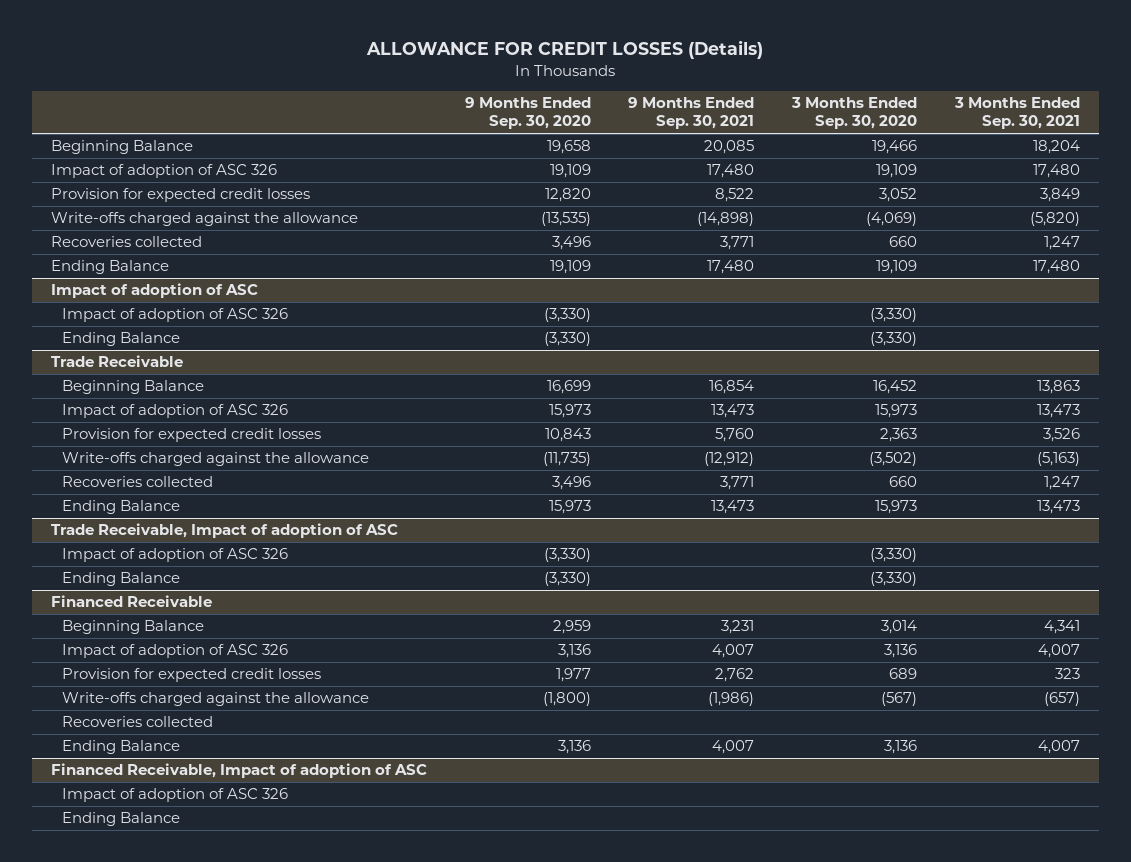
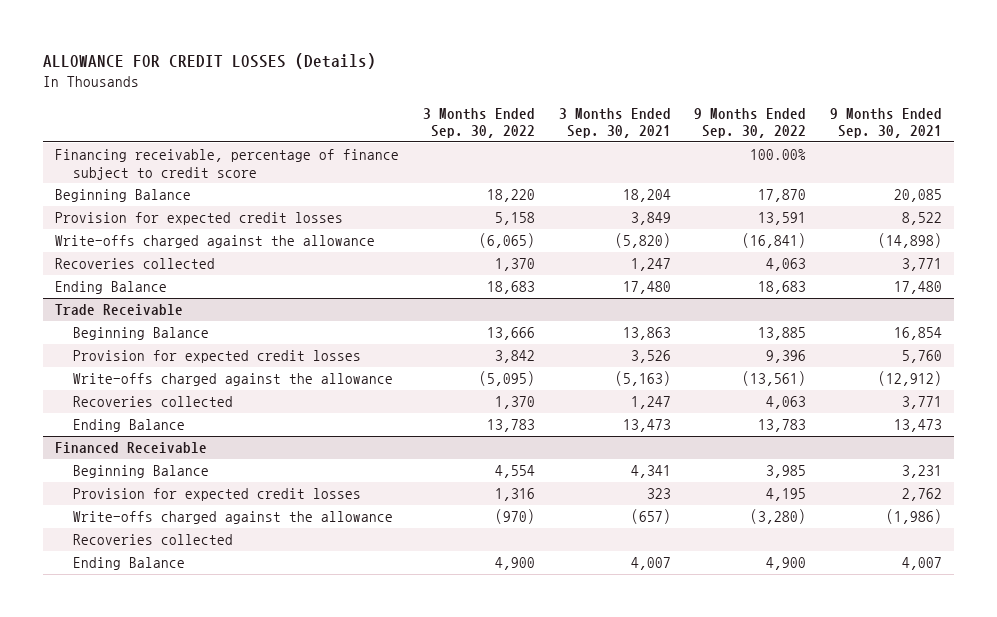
[464,97,591,130] 9 Months Ended Sep. 30, 2020 -> none
[791,97,918,130] 3 Months Ended Sep. 30, 2020 -> none
none -> [422,107,535,139] 3 Months Ended Sep. 30, 2022
none -> [694,107,807,139] 9 Months Ended Sep. 30, 2022
none -> [54,149,399,180] Financing receivable, percentage of finance subject to credit score
[50,164,277,179] Impact of adoption of ASC 326 -> none
[50,283,258,299] Impact of adoption of ASC -> none
[62,308,289,323] Impact of adoption of ASC 326 -> none
[62,332,181,347] Ending Balance -> none
[62,404,289,419] Impact of adoption of ASC 326 -> none
[50,523,398,539] Trade Receivable, Impact of adoption of ASC -> none
[62,548,289,563] Impact of adoption of ASC 326 -> none
[62,572,181,587] Ending Balance -> none
[62,644,289,659] Impact of adoption of ASC 326 -> none
[50,763,427,779] Financed Receivable, Impact of adoption of ASC -> none
[62,788,289,803] Impact of adoption of ASC 326 -> none
[62,812,181,827] Ending Balance -> none

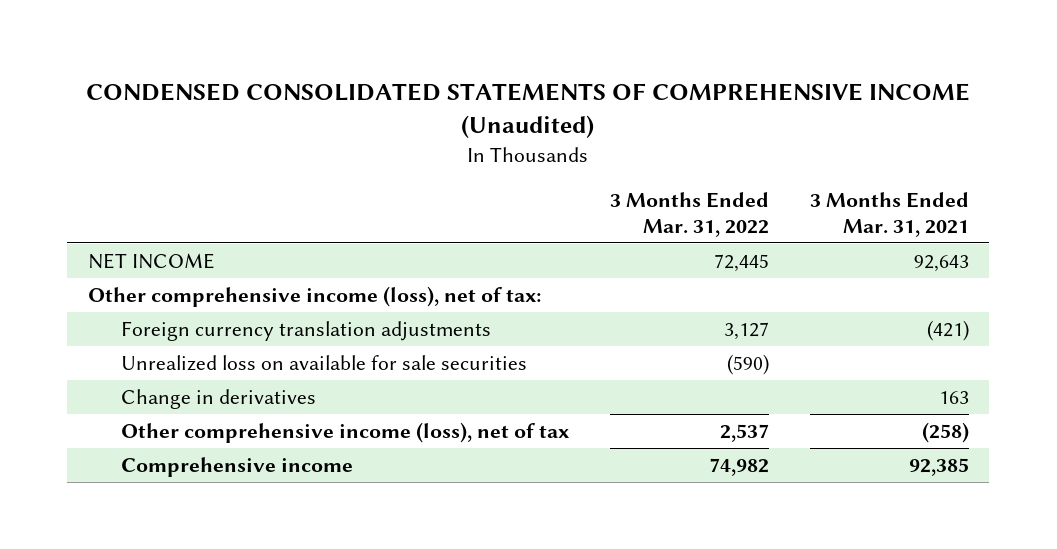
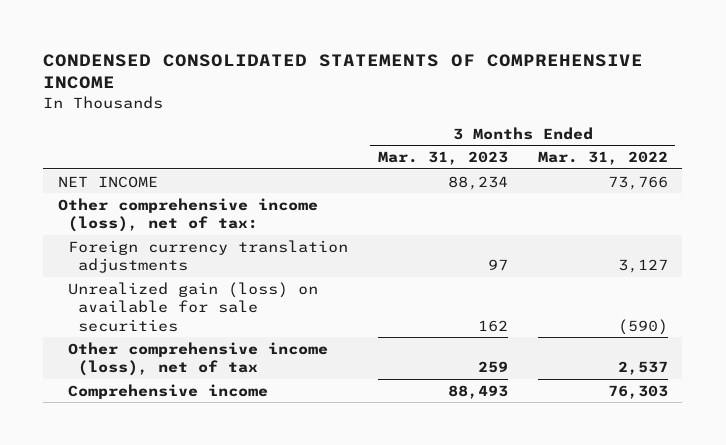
[86,83,971,139] CONDENSED CONSOLIDATED STATEMENTS OF COMPREHENSIVE INCOME (Unaudited) -> [43,53,644,90] CONDENSED CONSOLIDATED STATEMENTS OF COMPREHENSIVE INCOME
[809,192,969,237] 3 Months Ended Mar. 31, 2021 -> none
none -> [377,151,508,166] Mar. 31, 2023
[714,253,770,272] 72,445 -> [607,175,668,190] 73,766
[121,388,317,409] Change in derivatives -> none
[121,354,528,371] Unrealized loss on available for sale securities -> [68,281,319,332] Unrealized gain (loss) on available for sale securities
[709,457,770,476] 74,982 -> [607,384,668,399] 76,303

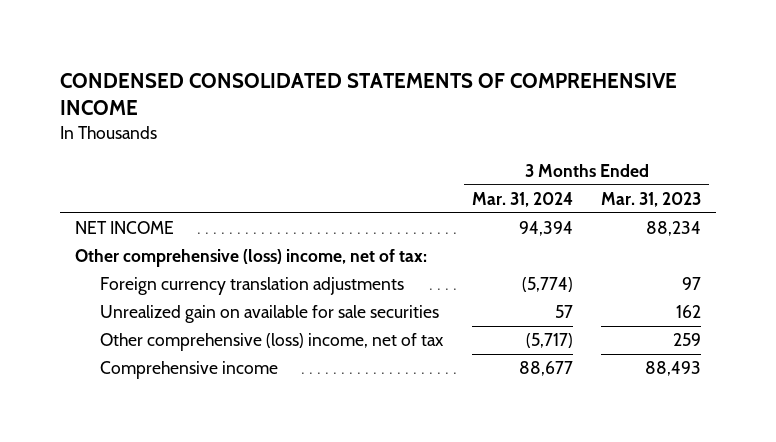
[537,151,668,166] Mar. 31, 2022 -> none
none -> [471,191,573,207] Mar. 31, 2024
[58,197,319,233] Other comprehensive income (loss), net of tax: -> [74,249,427,268] Other comprehensive (loss) income, net of tax:
[68,281,319,332] Unrealized gain (loss) on available for sale securities -> [99,305,439,324] Unrealized gain on available for sale securities
[68,341,329,377] Other comprehensive income (loss), net of tax -> [99,333,444,352] Other comprehensive (loss) income, net of tax

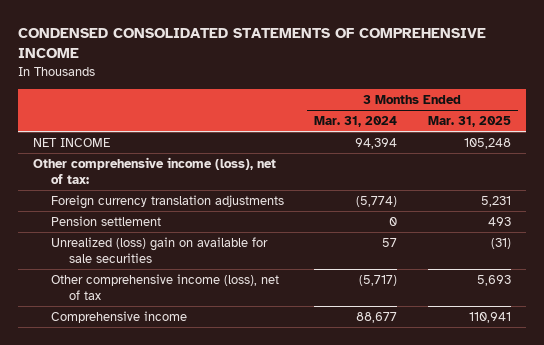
[601,191,702,207] Mar. 31, 2023 -> none
none -> [427,116,511,128] Mar. 31, 2025
[74,249,427,268] Other comprehensive (loss) income, net of tax: -> [33,156,277,184] Other comprehensive income (loss), net of tax:
none -> [51,215,162,226] Pension settlement
[99,305,439,324] Unrealized gain on available for sale securities -> [51,236,269,263] Unrealized (loss) gain on available for sale securities
[99,333,444,352] Other comprehensive (loss) income, net of tax -> [51,273,280,300] Other comprehensive income (loss), net of tax

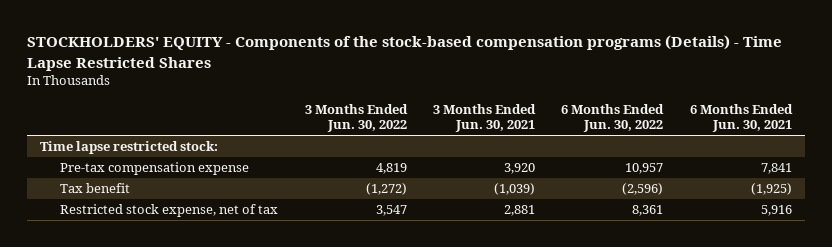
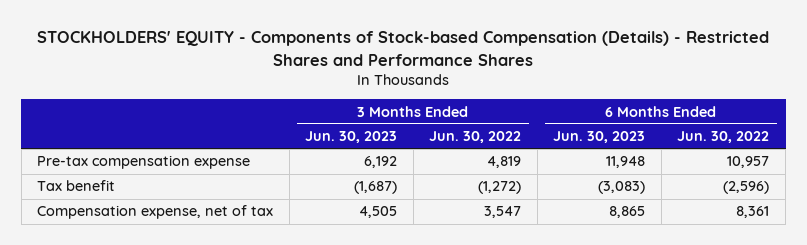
[26,35,782,71] STOCKHOLDERS' EQUITY - Components of the stock-based compensation programs (Details) - Time Lapse Restricted Shares -> [37,31,770,66] STOCKHOLDERS' EQUITY - Components of Stock-based Compensation (Details) - Restricted Shares and Performance Shares
[432,103,536,133] 3 Months Ended Jun. 30, 2021 -> none
[689,103,793,133] 6 Months Ended Jun. 30, 2021 -> none
none -> [305,131,398,144] Jun. 30, 2023
none -> [553,131,646,144] Jun. 30, 2023
[40,141,219,155] Time lapse restricted stock: -> none
[60,204,279,218] Restricted stock expense, net of tax -> [37,205,274,220] Compensation expense, net of tax

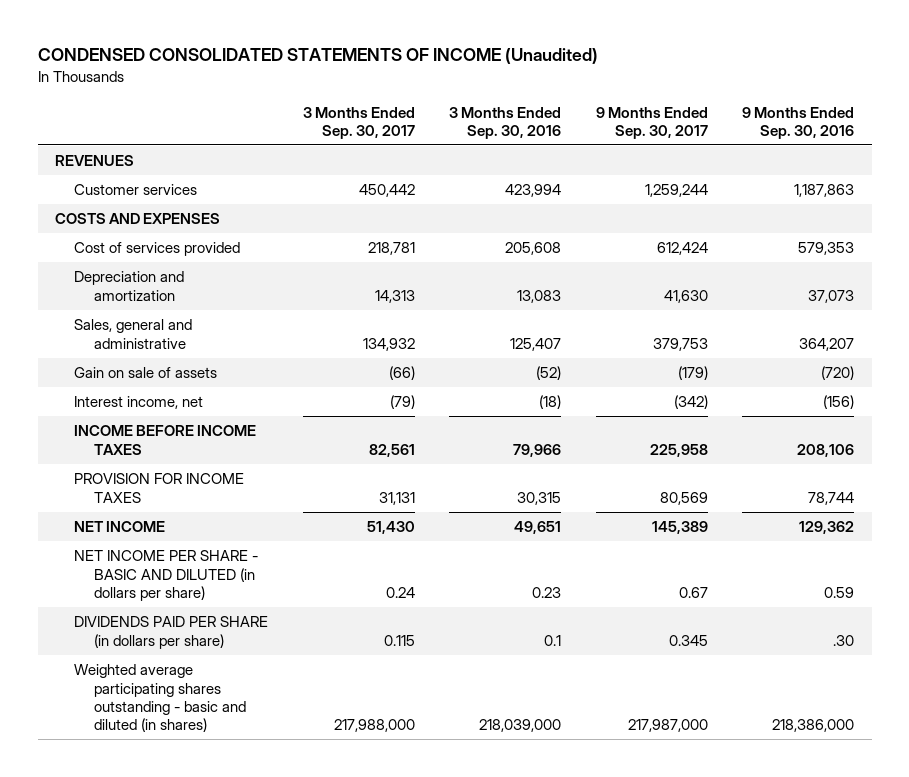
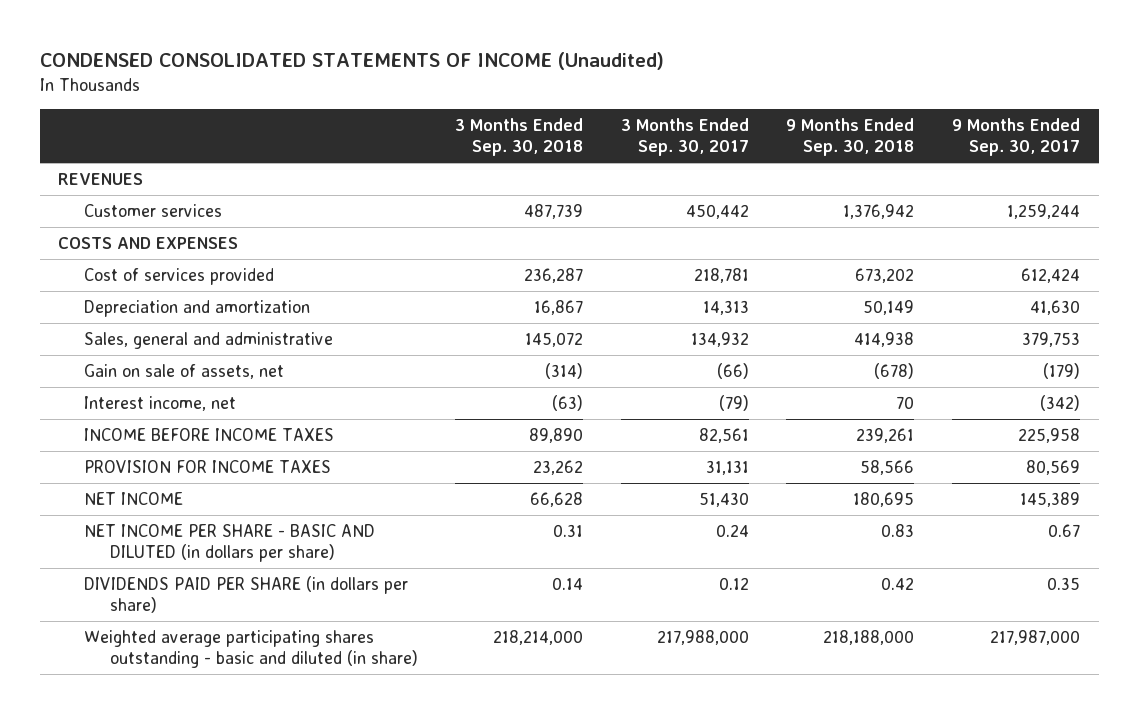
[449,106,562,139] 3 Months Ended Sep. 30, 2016 -> none
[742,106,855,139] 9 Months Ended Sep. 30, 2016 -> none
none -> [455,117,584,157] 3 Months Ended Sep. 30, 2018
none -> [786,117,915,157] 9 Months Ended Sep. 30, 2018
[74,367,218,379] Gain on sale of assets -> [84,364,285,380] Gain on sale of assets, net
[383,634,415,646] 0.115 -> [718,577,749,591] 0.12
[668,634,708,646] 0.345 -> [1046,577,1080,591] 0.35
[74,664,246,733] Weighted average participating shares outstanding - basic and diluted (in shares) -> [84,630,418,669] Weighted average participating shares outstanding - basic and diluted (in share)

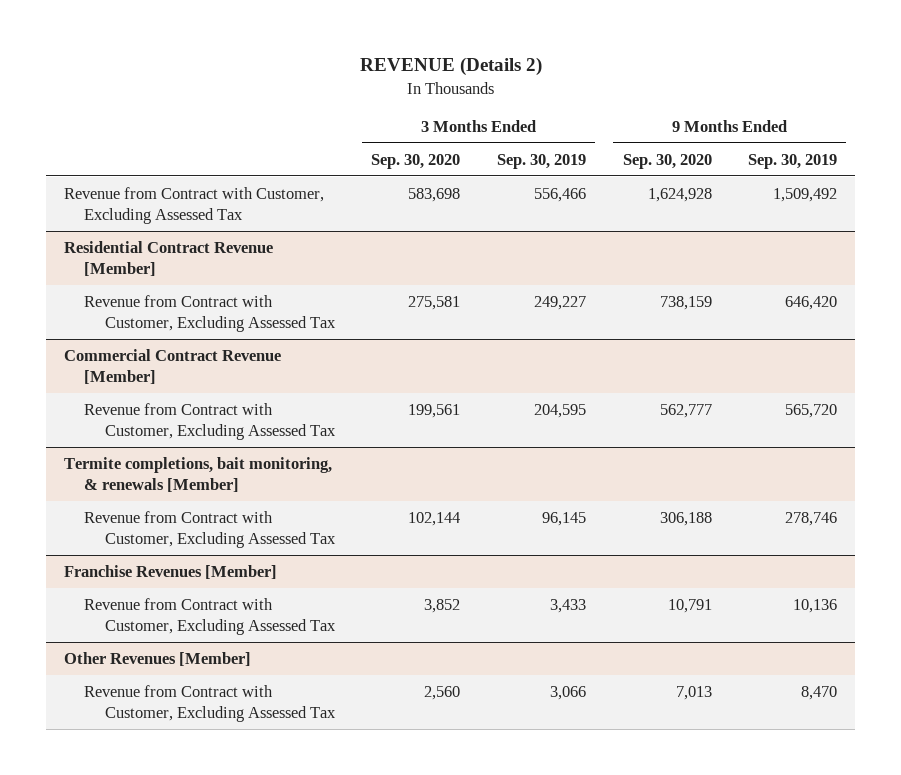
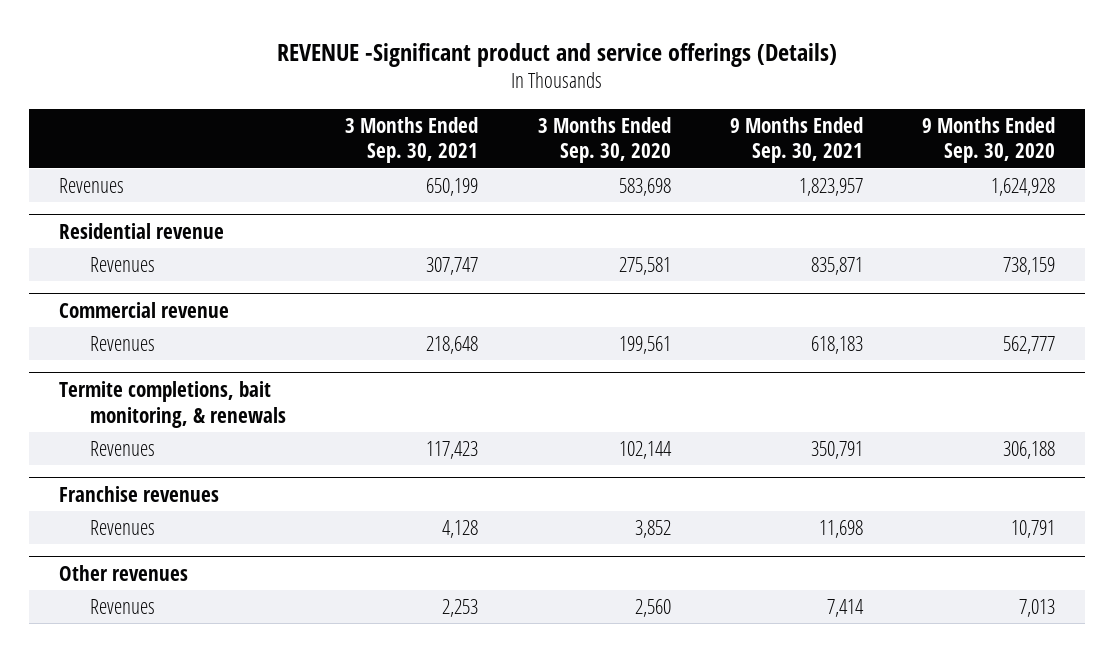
[359,57,542,77] REVENUE (Details 2) -> [276,42,837,67] REVENUE -Significant product and service offerings (Details)
[496,153,586,169] Sep. 30, 2019 -> none
[748,153,838,169] Sep. 30, 2019 -> none
none -> [345,116,479,164] 3 Months Ended Sep. 30, 2021
none -> [729,116,863,164] 9 Months Ended Sep. 30, 2021
[64,186,325,224] Revenue from Contract with Customer, Excluding Assessed Tax -> [58,177,124,193] Revenues
[64,240,274,276] Residential Contract Revenue [Member] -> [58,222,224,239] Residential revenue
[84,294,336,332] Revenue from Contract with Customer, Excluding Assessed Tax -> [90,256,156,272] Revenues
[64,348,282,384] Commercial Contract Revenue [Member] -> [58,301,229,318] Commercial revenue
[84,402,336,440] Revenue from Contract with Customer, Excluding Assessed Tax -> [90,335,156,351] Revenues
[64,456,333,492] Termite completions, bait monitoring, & renewals [Member] -> [58,380,287,428] Termite completions, bait monitoring, & renewals
[84,510,336,548] Revenue from Contract with Customer, Excluding Assessed Tax -> [90,440,156,456] Revenues
[64,564,278,579] Franchise Revenues [Member] -> [58,485,219,502] Franchise revenues
[84,597,336,635] Revenue from Contract with Customer, Excluding Assessed Tax -> [90,519,156,535] Revenues
[64,651,252,666] Other Revenues [Member] -> [58,564,188,581] Other revenues
[84,684,336,722] Revenue from Contract with Customer, Excluding Assessed Tax -> [90,598,156,614] Revenues

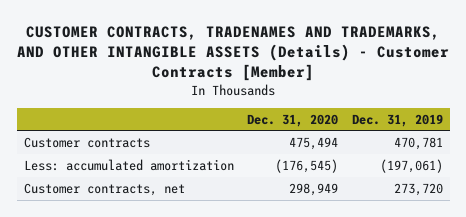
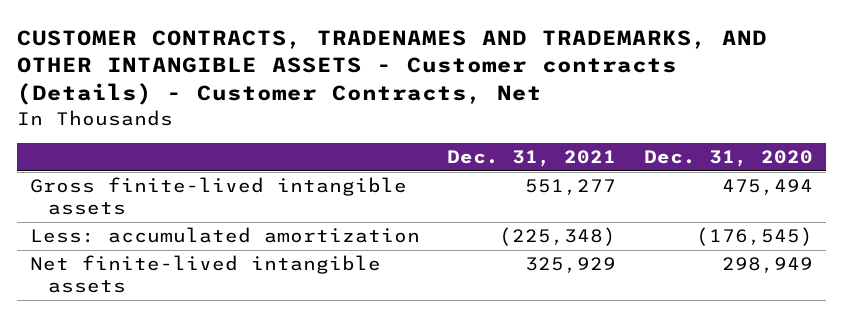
[17,25,450,82] CUSTOMER CONTRACTS, TRADENAMES AND TRADEMARKS, AND OTHER INTANGIBLE ASSETS (Details) - Customer Contracts [Member] -> [16,29,767,106] CUSTOMER CONTRACTS, TRADENAMES AND TRADEMARKS, AND OTHER INTANGIBLE ASSETS - Customer contracts (Details) - Customer Contracts, Net
[351,113,443,127] Dec. 31, 2019 -> none
none -> [447,150,617,168] Dec. 31, 2021
[23,136,150,148] Customer contracts -> [30,177,408,215] Gross finite-lived intangible assets
[23,182,185,196] Customer contracts, net -> [30,255,382,293] Net finite-lived intangible assets

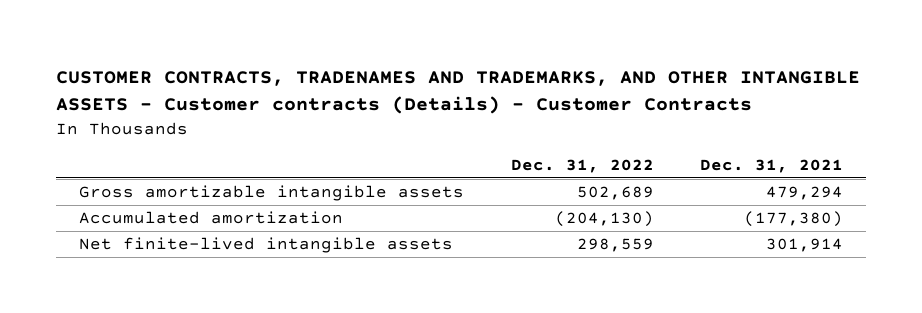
[16,29,767,106] CUSTOMER CONTRACTS, TRADENAMES AND TRADEMARKS, AND OTHER INTANGIBLE ASSETS - Customer contracts (Details) - Customer Contracts, Net -> [56,71,861,115] CUSTOMER CONTRACTS, TRADENAMES AND TRADEMARKS, AND OTHER INTANGIBLE ASSETS - Customer contracts (Details) - Customer Contracts
[643,150,813,168] Dec. 31, 2020 -> none
none -> [510,158,654,173] Dec. 31, 2022
[30,177,408,215] Gross finite-lived intangible assets -> [79,185,465,202] Gross amortizable intangible assets
[525,179,617,196] 551,277 -> [765,186,843,201] 479,294
[30,227,421,244] Less: accumulated amortization -> [79,211,344,225] Accumulated amortization
[499,227,617,247] (225,348) -> [743,211,843,228] (177,380)
[525,257,617,274] 325,929 -> [765,238,843,253] 301,914

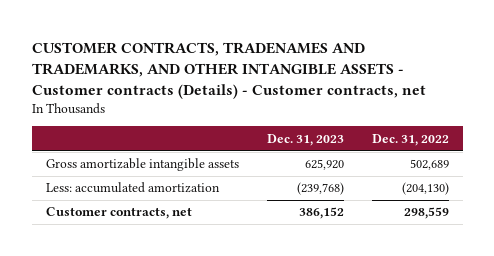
[56,71,861,115] CUSTOMER CONTRACTS, TRADENAMES AND TRADEMARKS, AND OTHER INTANGIBLE ASSETS - Customer contracts (Details) - Customer Contracts -> [31,41,426,99] CUSTOMER CONTRACTS, TRADENAMES AND TRADEMARKS, AND OTHER INTANGIBLE ASSETS - Customer contracts (Details) - Customer contracts, net
[699,158,843,173] Dec. 31, 2021 -> none
none -> [266,133,344,146] Dec. 31, 2023
[79,211,344,225] Accumulated amortization -> [45,182,220,194] Less: accumulated amortization
[79,237,454,254] Net finite-lived intangible assets -> [45,207,192,220] Customer contracts, net

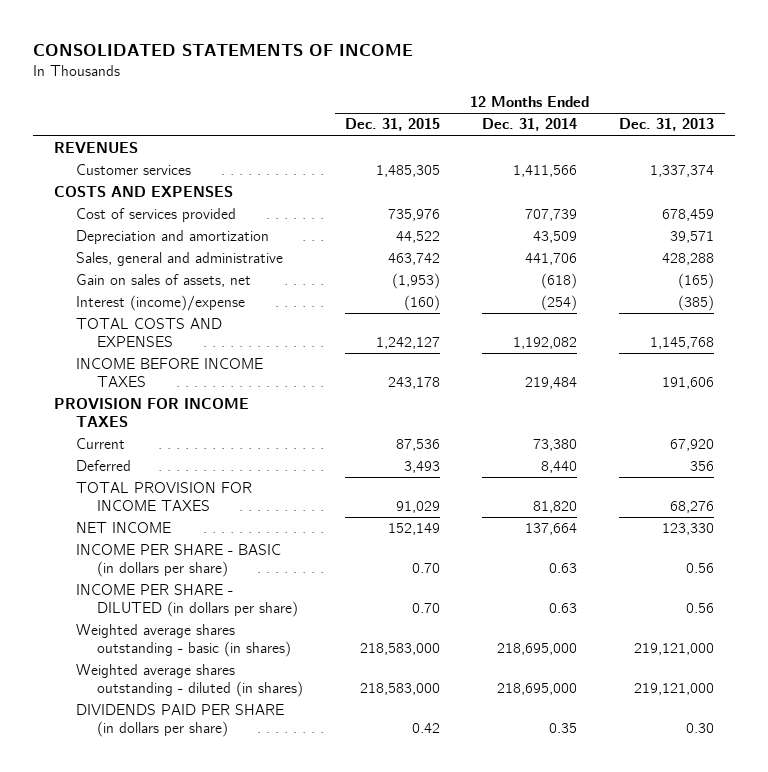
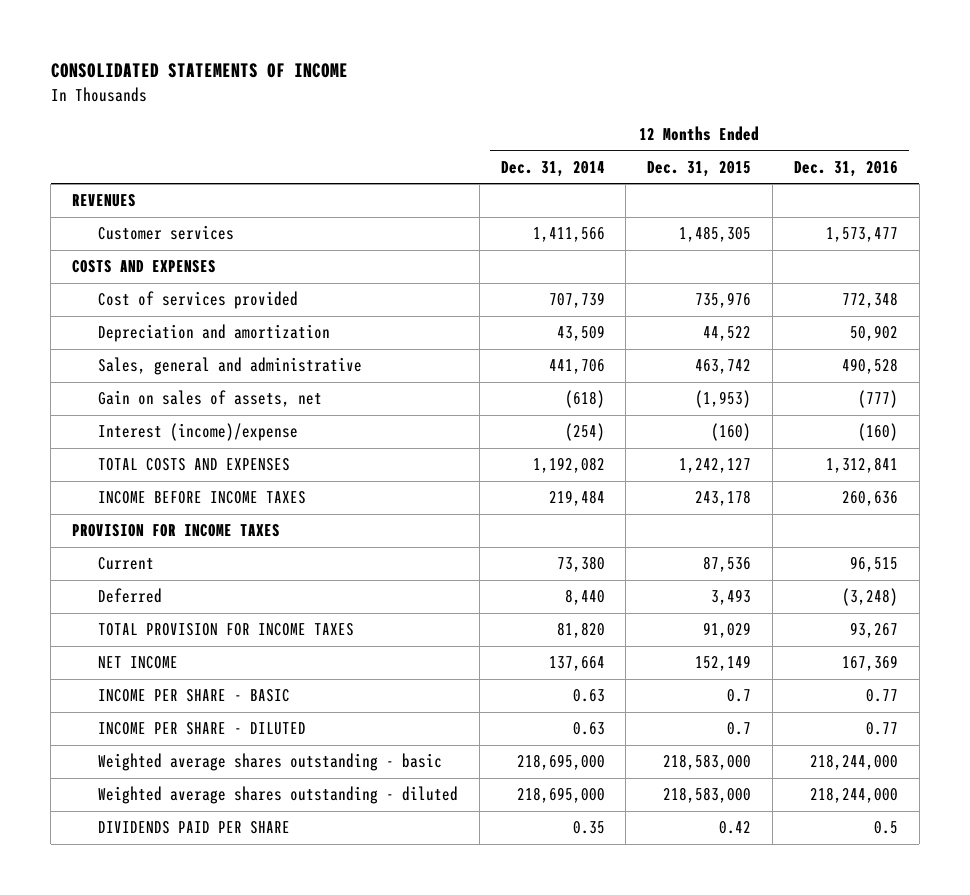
[619,118,715,132] Dec. 31, 2013 -> none
none -> [794,161,899,178] Dec. 31, 2016
[75,544,281,577] INCOME PER SHARE - BASIC (in dollars per share) -> [97,689,290,703] INCOME PER SHARE - BASIC
[412,562,441,573] 0.70 -> [727,689,752,703] 0.7
[75,584,299,617] INCOME PER SHARE - DILUTED (in dollars per share) -> [97,722,306,736] INCOME PER SHARE - DILUTED
[412,602,441,613] 0.70 -> [727,722,752,736] 0.7
[75,624,292,657] Weighted average shares outstanding - basic (in shares) -> [97,753,442,772] Weighted average shares outstanding - basic
[75,664,304,697] Weighted average shares outstanding - diluted (in shares) -> [97,786,458,805] Weighted average shares outstanding - diluted
[75,704,284,737] DIVIDENDS PAID PER SHARE (in dollars per share) -> [97,821,290,835] DIVIDENDS PAID PER SHARE

